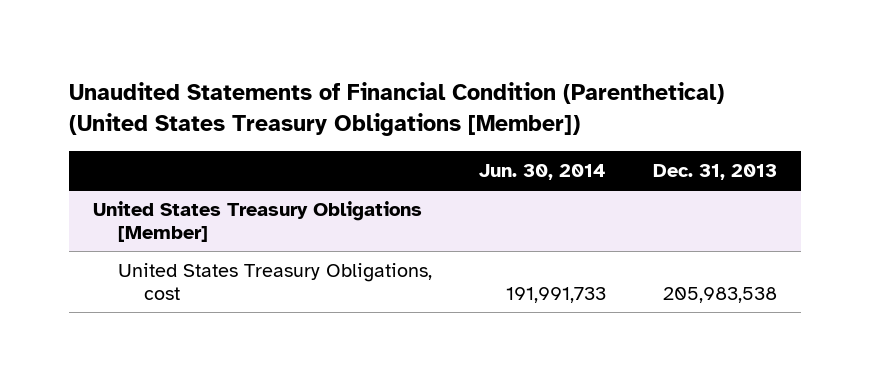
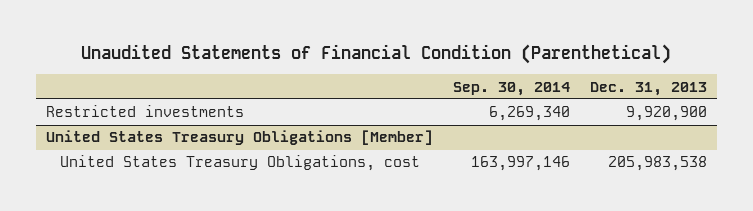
[69,82,725,136] Unaudited Statements of Financial Condition (Parenthetical) (United States Treasury Obligations [Member]) -> [81,44,672,65] Unaudited Statements of Financial Condition (Parenthetical)
[479,163,607,180] Jun. 30, 2014 -> none
none -> [452,81,570,96] Sep. 30, 2014
none -> [46,105,245,118] Restricted investments

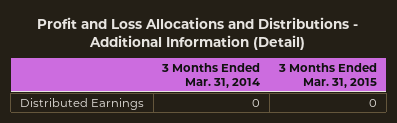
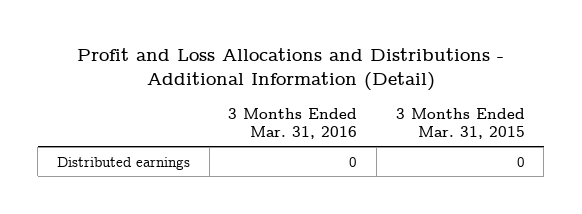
[161,62,261,89] 3 Months Ended Mar. 31, 2014 -> none
none -> [228,108,358,139] 3 Months Ended Mar. 31, 2016
[19,97,144,110] Distributed Earnings -> [56,156,190,170] Distributed earnings

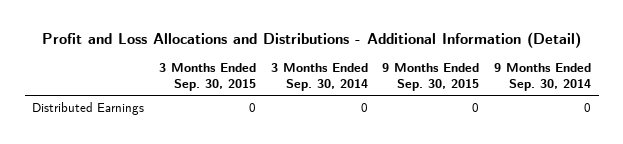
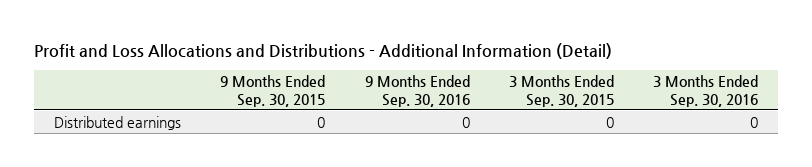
[270,63,368,92] 3 Months Ended Sep. 30, 2014 -> none
[494,63,592,92] 9 Months Ended Sep. 30, 2014 -> none
none -> [364,75,470,107] 9 Months Ended Sep. 30, 2016
none -> [653,75,759,107] 3 Months Ended Sep. 30, 2016
[31,101,144,115] Distributed Earnings -> [53,115,181,130] Distributed earnings

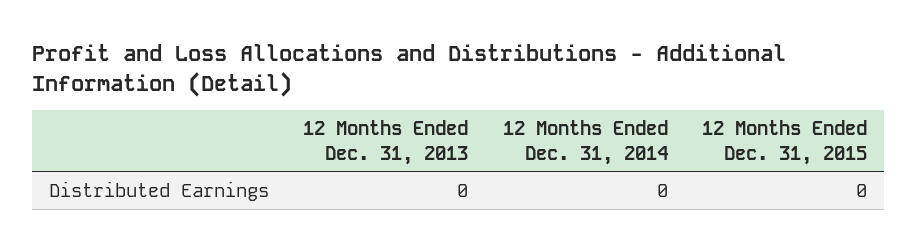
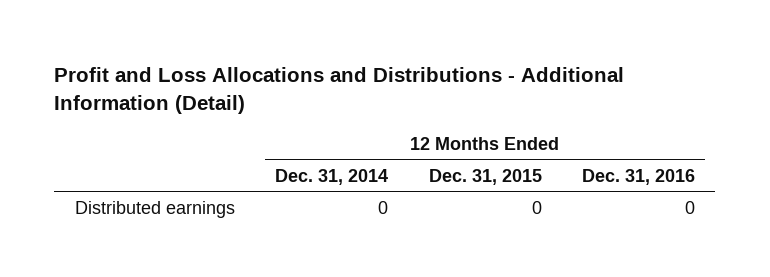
[303,120,469,165] 12 Months Ended Dec. 31, 2013 -> none
none -> [582,168,696,185] Dec. 31, 2016
[48,181,269,202] Distributed Earnings -> [74,200,235,218] Distributed earnings

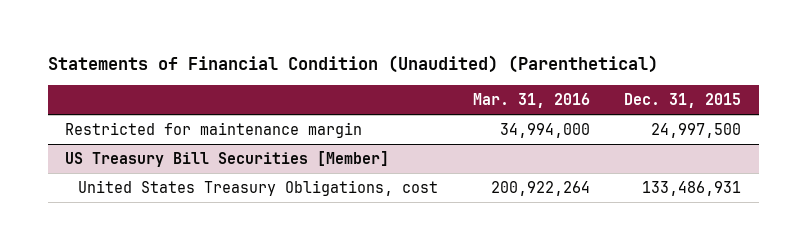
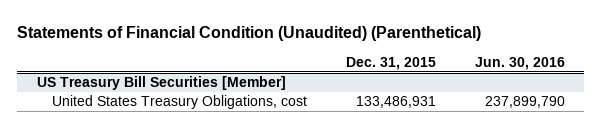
[472,93,590,109] Mar. 31, 2016 -> none
none -> [474,56,565,70] Jun. 30, 2016
[65,122,363,139] Restricted for maintenance margin -> none

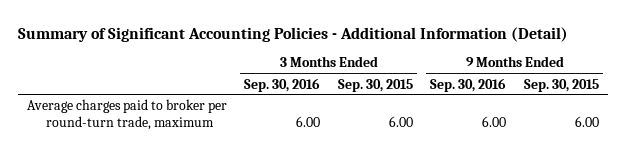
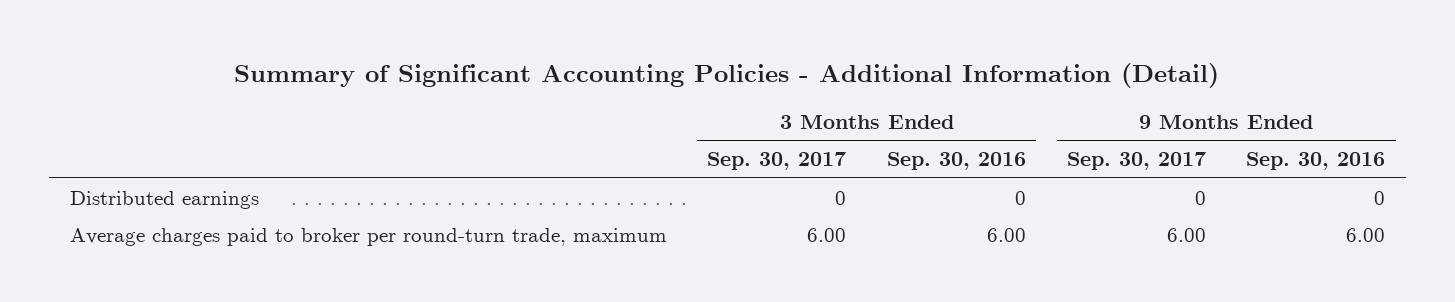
[337,78,413,92] Sep. 30, 2015 -> none
[523,78,599,92] Sep. 30, 2015 -> none
none -> [707,152,847,171] Sep. 30, 2017
none -> [1066,152,1206,171] Sep. 30, 2017
none -> [69,190,259,209] Distributed earnings

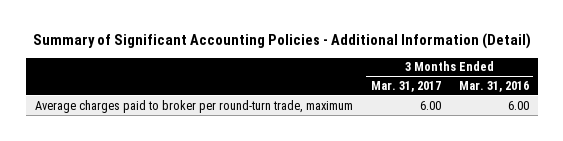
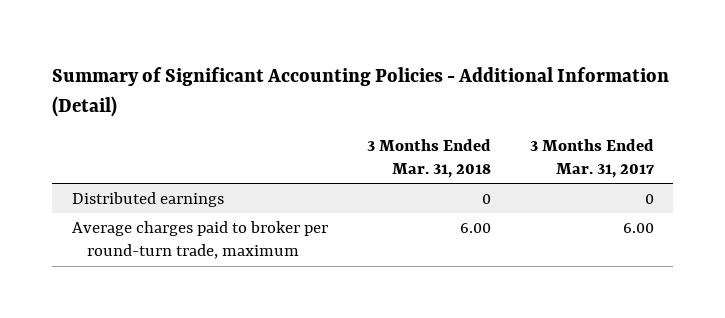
[458,80,529,92] Mar. 31, 2016 -> none
none -> [366,138,491,179] 3 Months Ended Mar. 31, 2018
none -> [71,192,224,208] Distributed earnings

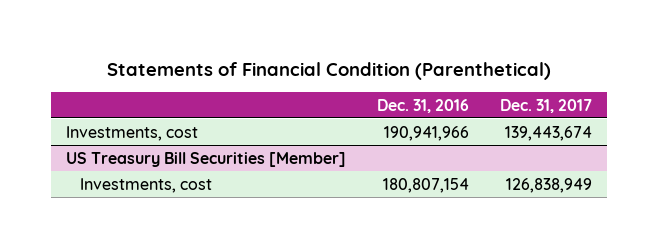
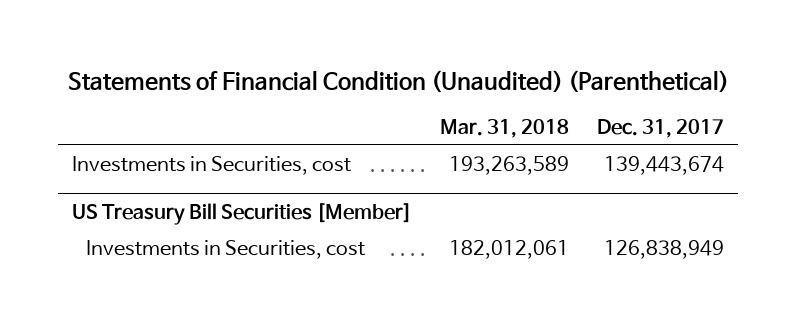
[106,61,551,80] Statements of Financial Condition (Parenthetical) -> [68,69,730,93] Statements of Financial Condition (Unaudited) (Parenthetical)
[376,98,469,113] Dec. 31, 2016 -> none
none -> [440,118,570,138] Mar. 31, 2018
[66,125,199,141] Investments, cost -> [72,156,352,176] Investments in Securities, cost
[79,177,212,193] Investments, cost -> [86,240,366,260] Investments in Securities, cost

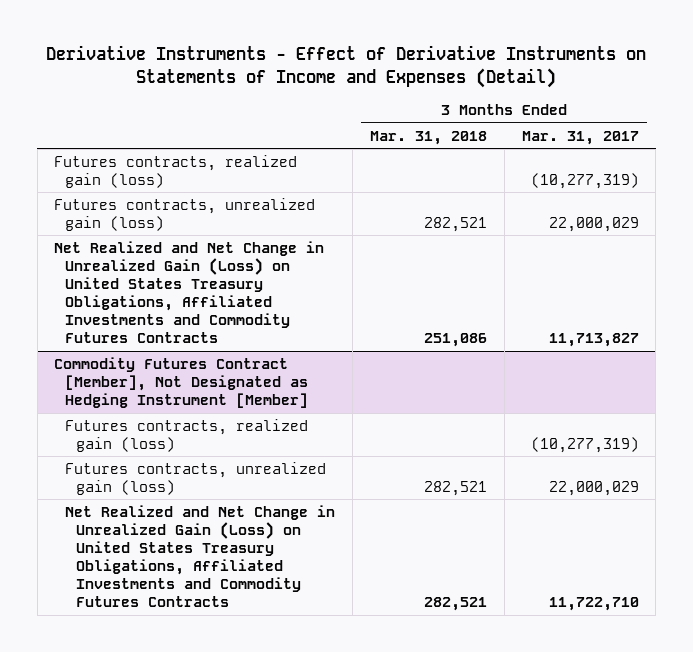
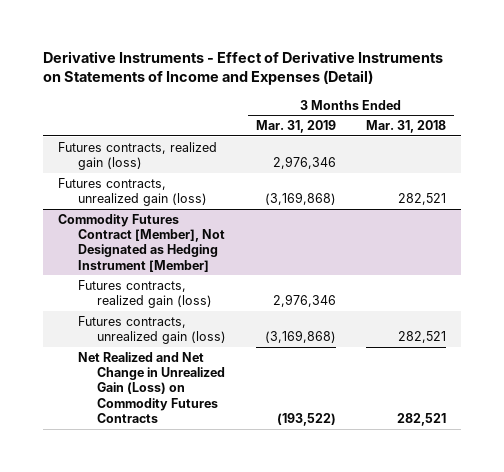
[521,130,639,145] Mar. 31, 2017 -> none
none -> [255,120,336,134] Mar. 31, 2019
[54,240,325,344] Net Realized and Net Change in Unrealized Gain (Loss) on United States Treasury Obligations, Affiliated Investments and Commodity Futures Contracts -> none
[65,504,336,608] Net Realized and Net Change in Unrealized Gain (Loss) on United States Treasury Obligations, Affiliated Investments and Commodity Futures Contracts -> [77,351,225,424] Net Realized and Net Change in Unrealized Gain (Loss) on Commodity Futures Contracts

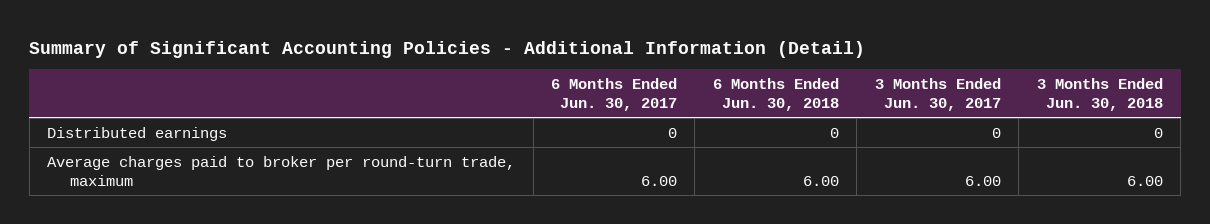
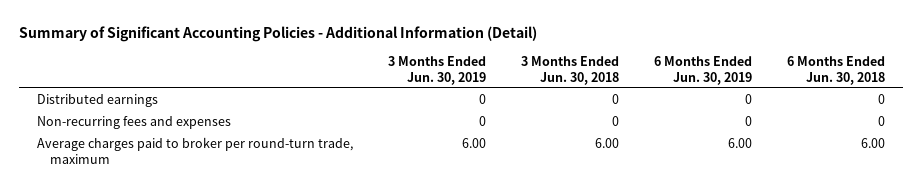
[550,77,677,111] 6 Months Ended Jun. 30, 2017 -> none
[874,77,1001,111] 3 Months Ended Jun. 30, 2017 -> none
none -> [387,56,486,85] 3 Months Ended Jun. 30, 2019
none -> [653,56,752,85] 6 Months Ended Jun. 30, 2019
none -> [36,116,231,130] Non-recurring fees and expenses

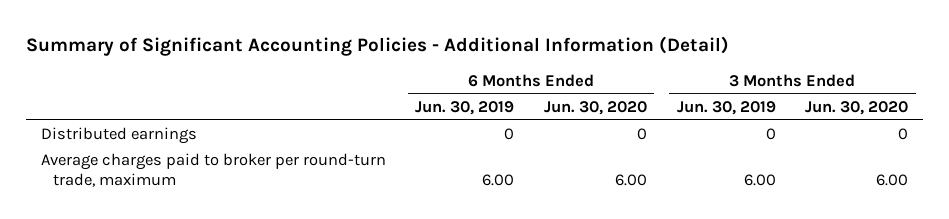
[520,56,619,85] 3 Months Ended Jun. 30, 2018 -> none
[787,56,886,85] 6 Months Ended Jun. 30, 2018 -> none
none -> [544,100,648,115] Jun. 30, 2020
none -> [805,100,909,115] Jun. 30, 2020
[36,116,231,130] Non-recurring fees and expenses -> none

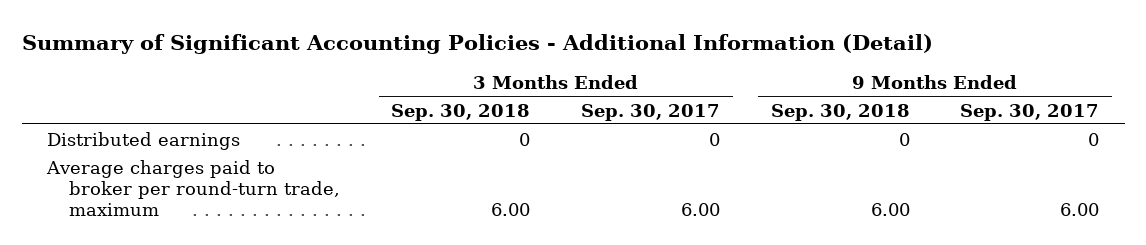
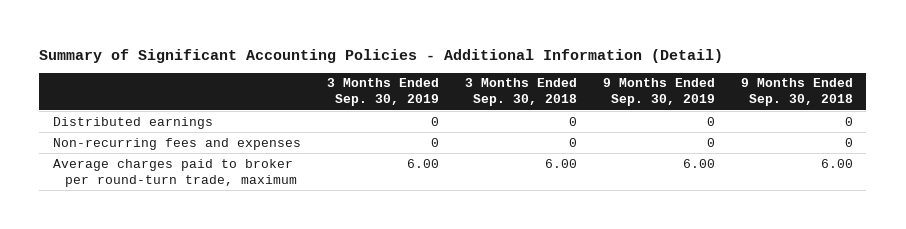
[580,103,720,121] Sep. 30, 2017 -> none
[960,103,1100,121] Sep. 30, 2017 -> none
none -> [326,78,439,107] 3 Months Ended Sep. 30, 2019
none -> [602,78,715,107] 9 Months Ended Sep. 30, 2019
none -> [52,137,301,150] Non-recurring fees and expenses

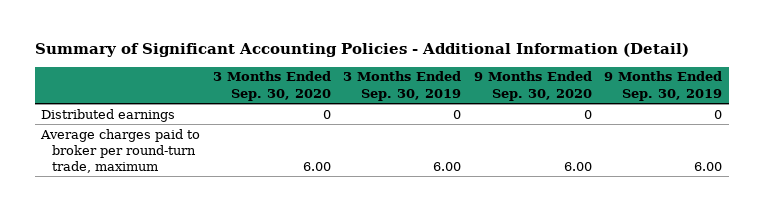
[464,78,577,107] 3 Months Ended Sep. 30, 2018 -> none
[740,78,853,107] 9 Months Ended Sep. 30, 2018 -> none
none -> [212,71,331,101] 3 Months Ended Sep. 30, 2020
none -> [473,71,592,101] 9 Months Ended Sep. 30, 2020
[52,137,301,150] Non-recurring fees and expenses -> none

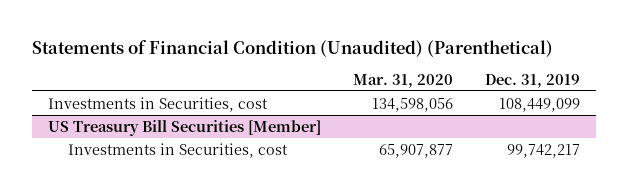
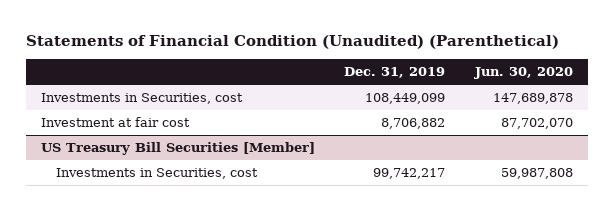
[352,73,453,88] Mar. 31, 2020 -> none
none -> [473,67,573,80] Jun. 30, 2020
none -> [41,117,191,128] Investment at fair cost

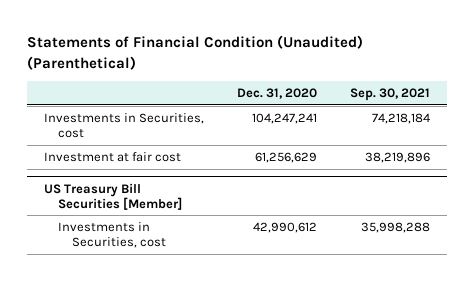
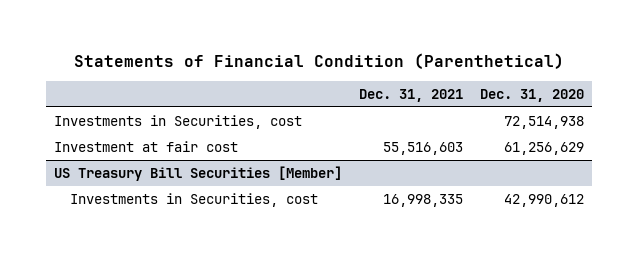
[27,35,364,70] Statements of Financial Condition (Unaudited) (Parenthetical) -> [74,53,565,70] Statements of Financial Condition (Parenthetical)
[350,87,431,101] Sep. 30, 2021 -> none
none -> [359,88,464,102] Dec. 31, 2021
[252,113,318,125] 104,247,241 -> [503,115,584,129] 72,514,938

